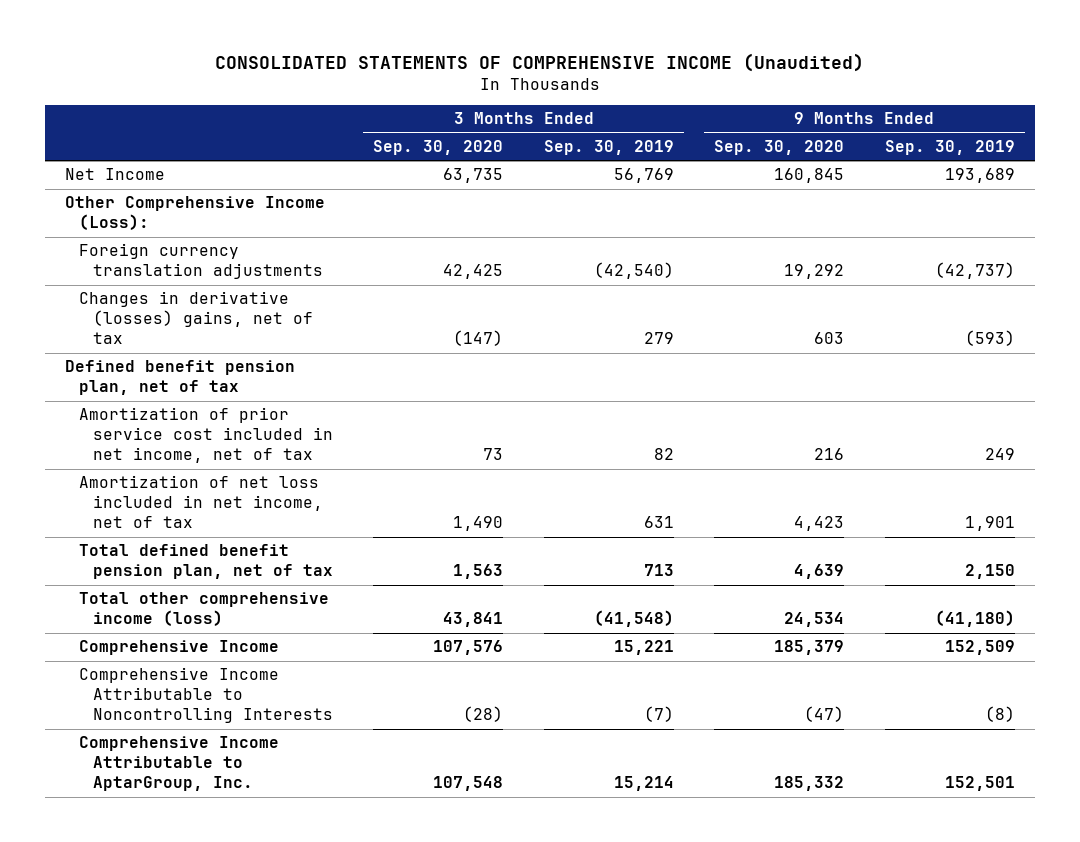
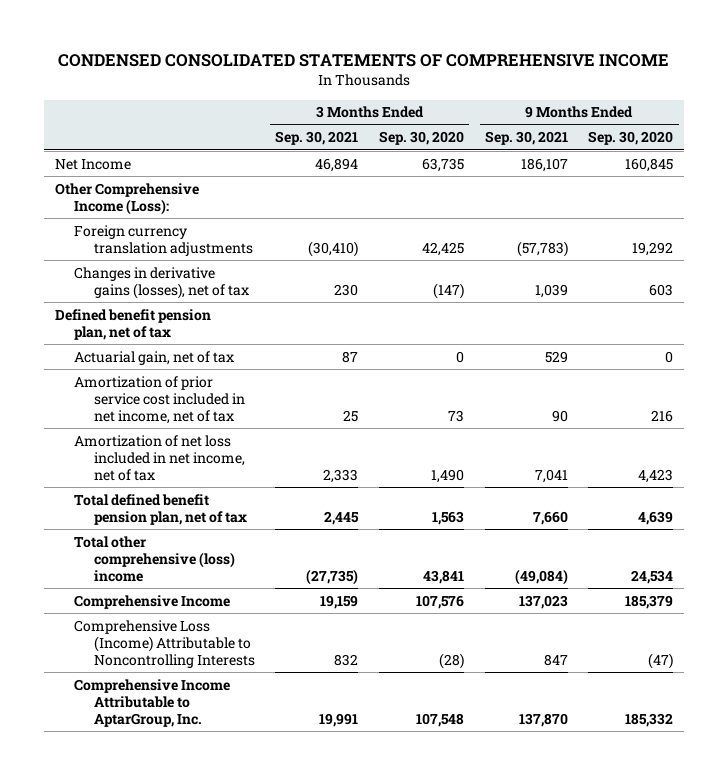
[214,52,864,72] CONSOLIDATED STATEMENTS OF COMPREHENSIVE INCOME (Unaudited) -> [57,54,669,68] CONDENSED CONSOLIDATED STATEMENTS OF COMPREHENSIVE INCOME
[543,139,674,155] Sep. 30, 2019 -> none
[884,139,1015,155] Sep. 30, 2019 -> none
none -> [275,131,359,146] Sep. 30, 2021
none -> [484,131,568,146] Sep. 30, 2021
[79,291,313,345] Changes in derivative (losses) gains, net of tax -> [74,266,249,299] Changes in derivative gains (losses), net of tax
none -> [74,350,235,365] Actuarial gain, net of tax
[79,592,330,627] Total other comprehensive income (loss) -> [74,535,235,582] Total other comprehensive (loss) income
[79,667,333,724] Comprehensive Income Attributable to Noncontrolling Interests -> [74,619,255,668] Comprehensive Loss (Income) Attributable to Noncontrolling Interests

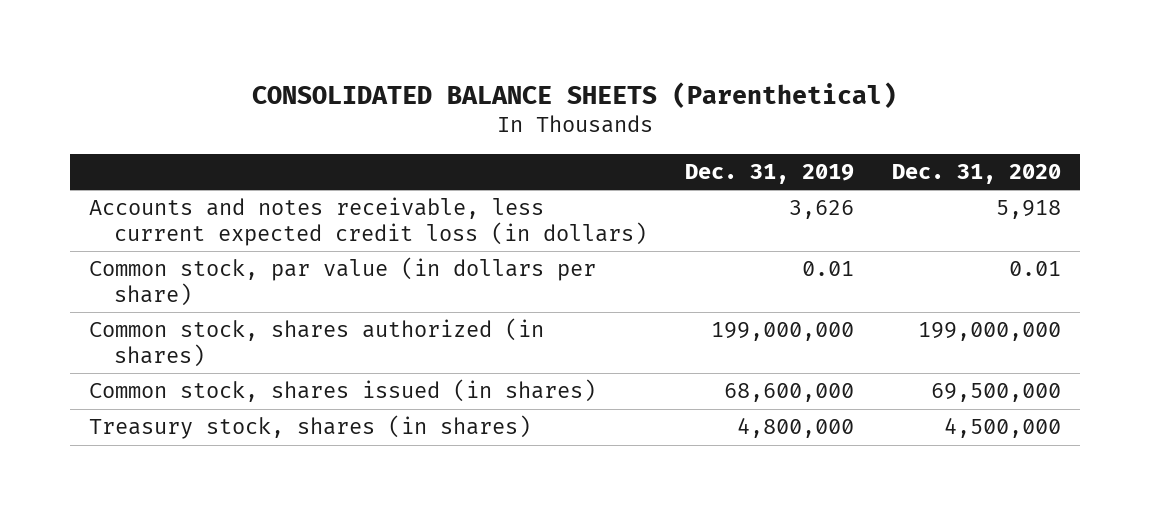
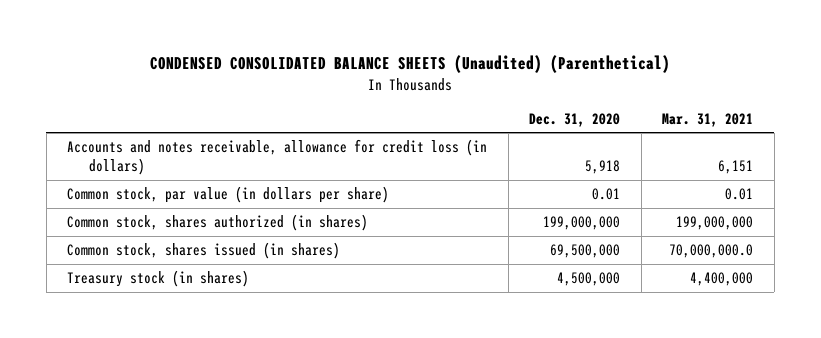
[252,81,898,108] CONSOLIDATED BALANCE SHEETS (Parenthetical) -> [150,55,671,74] CONDENSED CONSOLIDATED BALANCE SHEETS (Unaudited) (Parenthetical)
[684,164,854,185] Dec. 31, 2019 -> none
none -> [662,112,754,127] Mar. 31, 2021
[89,197,647,246] Accounts and notes receivable, less current expected credit loss (in dollars) -> [67,139,488,176] Accounts and notes receivable, allowance for credit loss (in dollars)
[89,415,532,440] Treasury stock, shares (in shares) -> [67,270,250,288] Treasury stock (in shares)

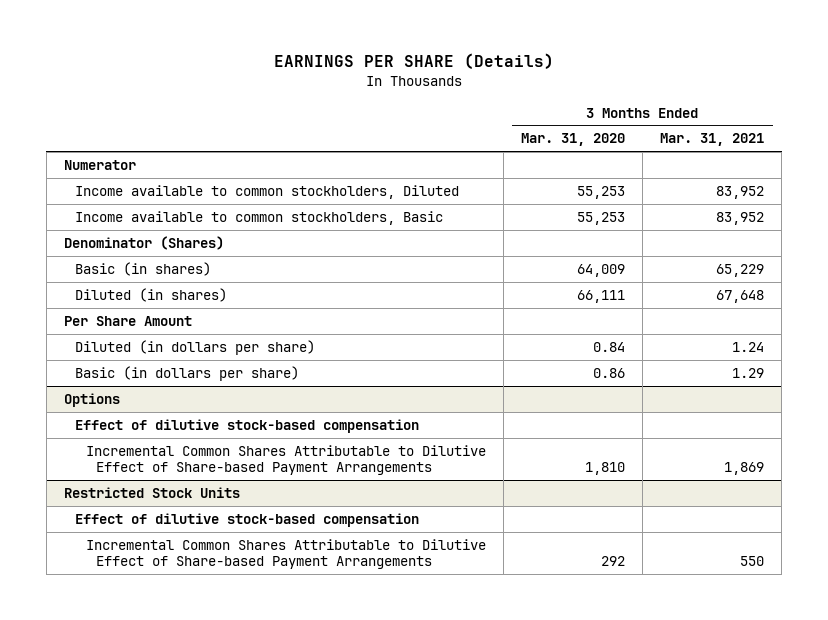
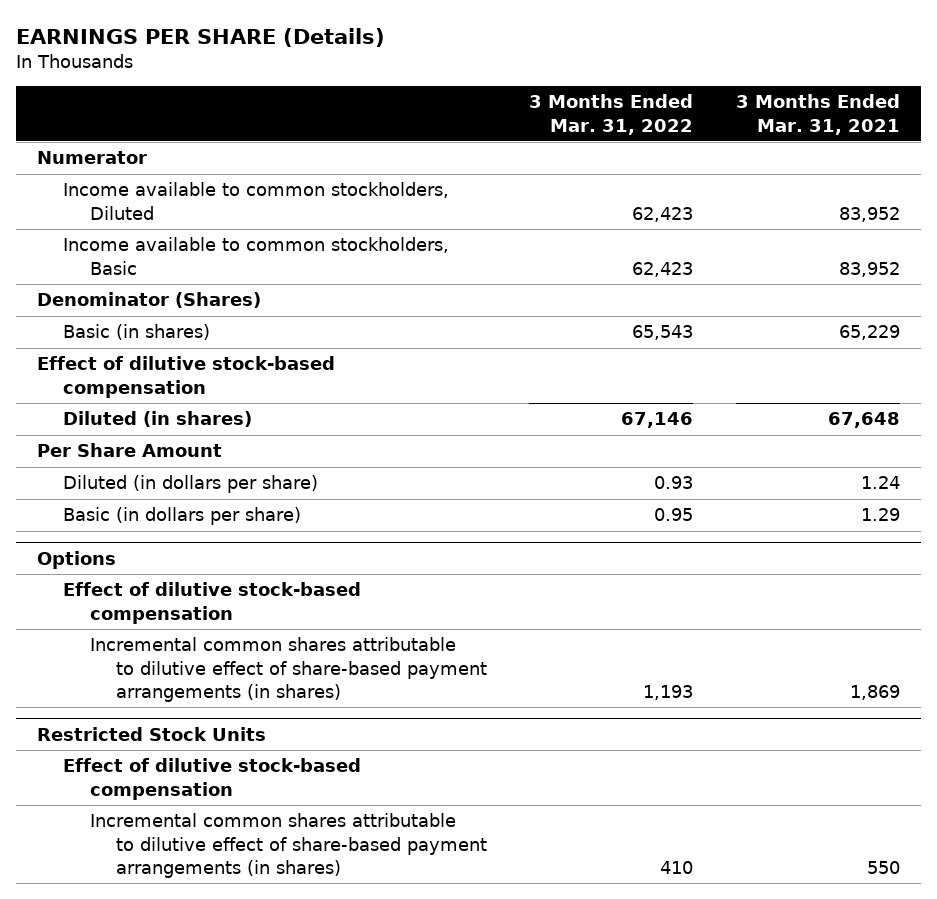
[520,133,625,147] Mar. 31, 2020 -> none
none -> [529,94,694,135] 3 Months Ended Mar. 31, 2022
none -> [37,356,336,398] Effect of dilutive stock-based compensation
[85,444,486,476] Incremental Common Shares Attributable to Dilutive Effect of Share-based Payment Arrangements -> [89,637,487,702] Incremental common shares attributable to dilutive effect of share-based payment arrangements (in shares)
[85,538,486,570] Incremental Common Shares Attributable to Dilutive Effect of Share-based Payment Arrangements -> [89,813,487,878] Incremental common shares attributable to dilutive effect of share-based payment arrangements (in shares)

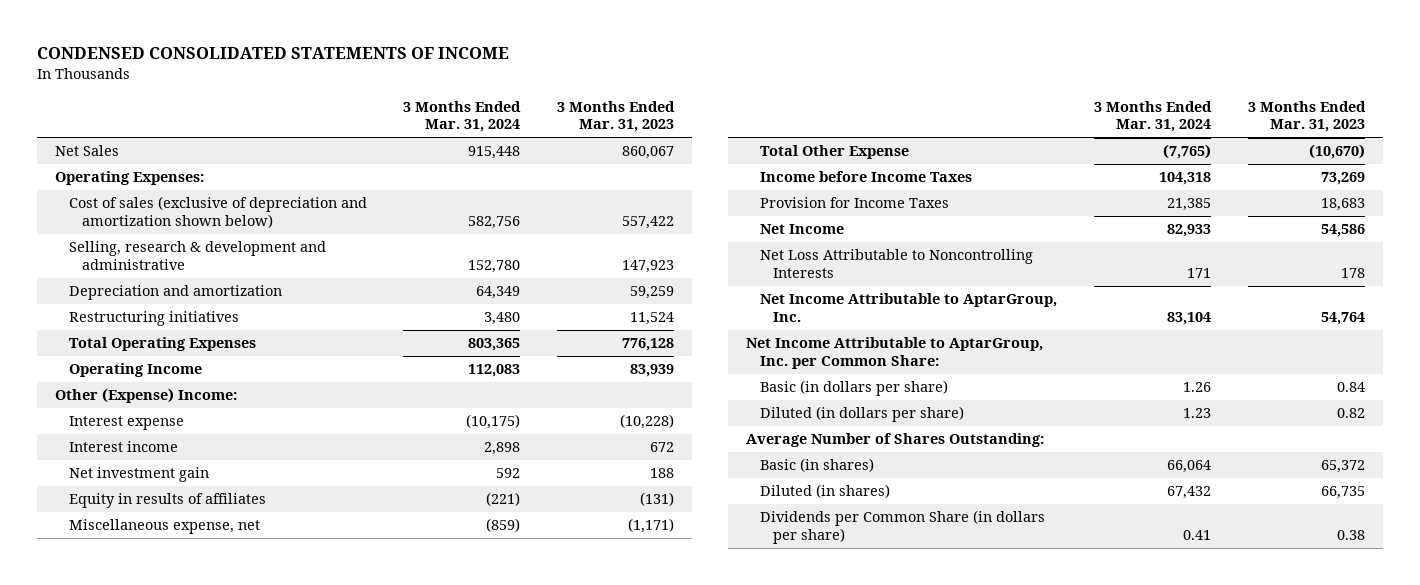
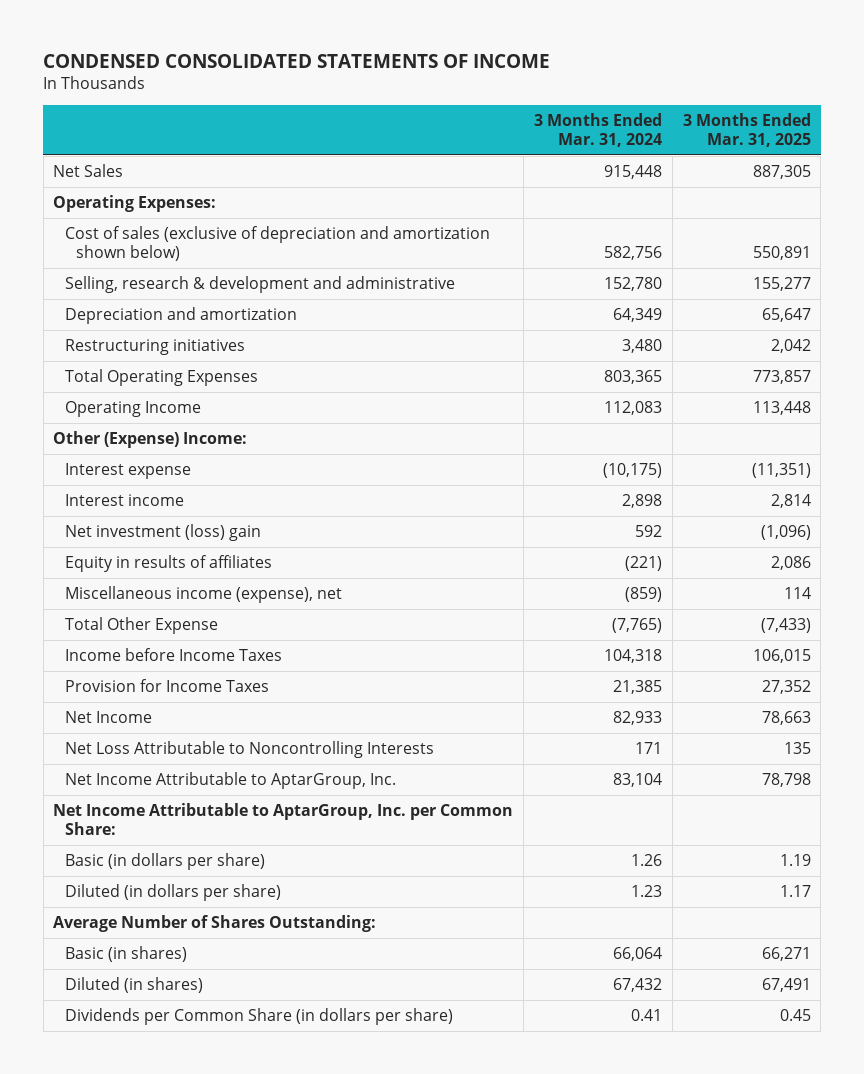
[556,100,675,133] 3 Months Ended Mar. 31, 2023 -> none
none -> [682,113,811,147] 3 Months Ended Mar. 31, 2025
[68,467,209,483] Net investment gain -> [64,524,261,542] Net investment (loss) gain
[68,519,260,535] Miscellaneous expense, net -> [64,586,342,604] Miscellaneous income (expense), net

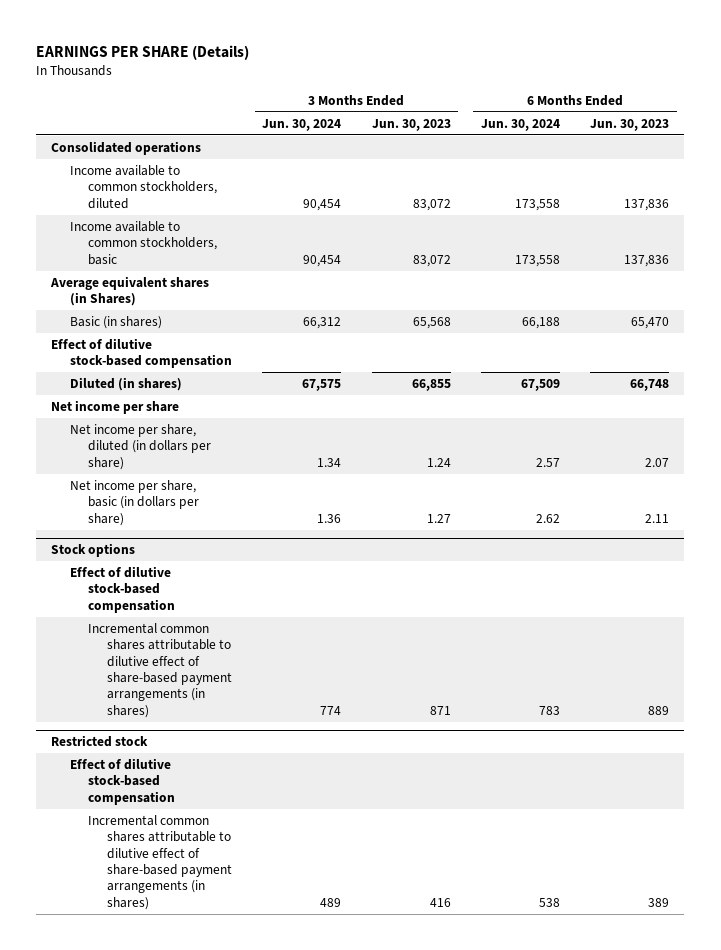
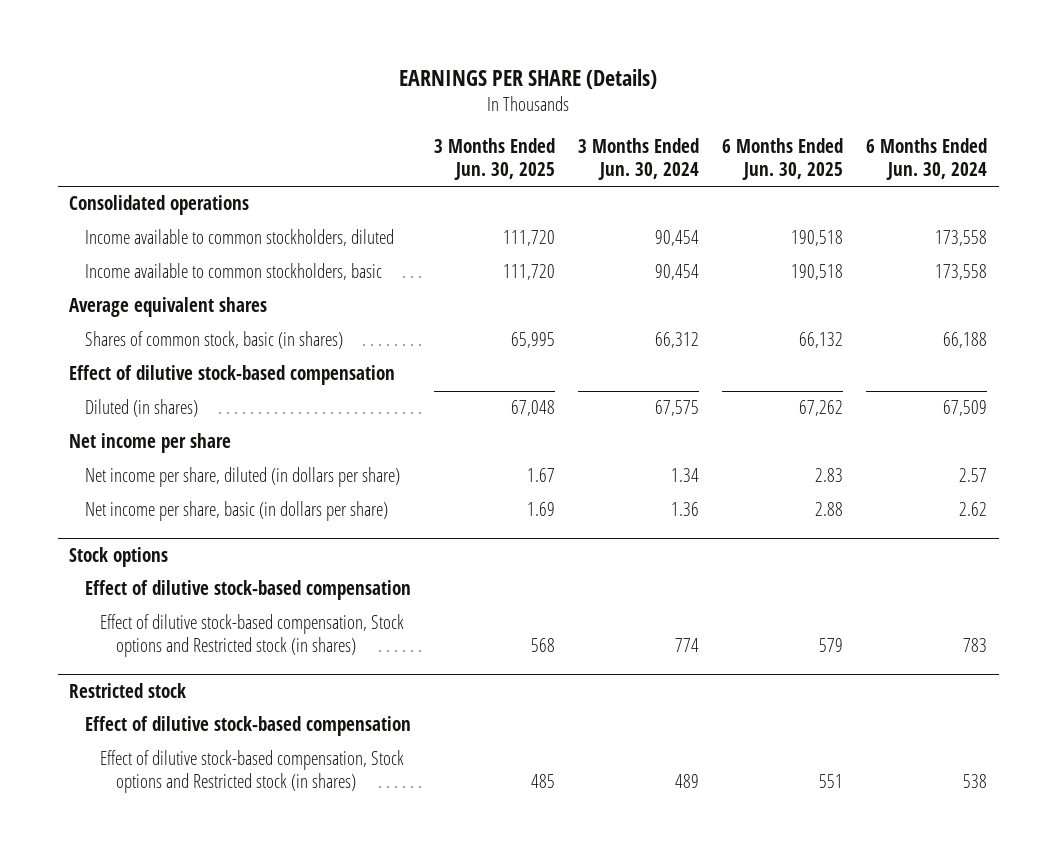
[371,118,451,131] Jun. 30, 2023 -> none
[590,118,670,131] Jun. 30, 2023 -> none
none -> [434,138,556,181] 3 Months Ended Jun. 30, 2025
none -> [722,138,844,181] 6 Months Ended Jun. 30, 2025
[50,275,210,307] Average equivalent shares (in Shares) -> [69,297,268,318] Average equivalent shares
[69,315,162,329] Basic (in shares) -> [84,331,343,350] Shares of common stock, basic (in shares)
[88,622,232,718] Incremental common shares attributable to dilutive effect of share-based payment arrangements (in shares) -> [100,614,405,658] Effect of dilutive stock-based compensation, Stock options and Restricted stock (in shares)
[88,814,232,910] Incremental common shares attributable to dilutive effect of share-based payment arrangements (in shares) -> [100,750,405,794] Effect of dilutive stock-based compensation, Stock options and Restricted stock (in shares)

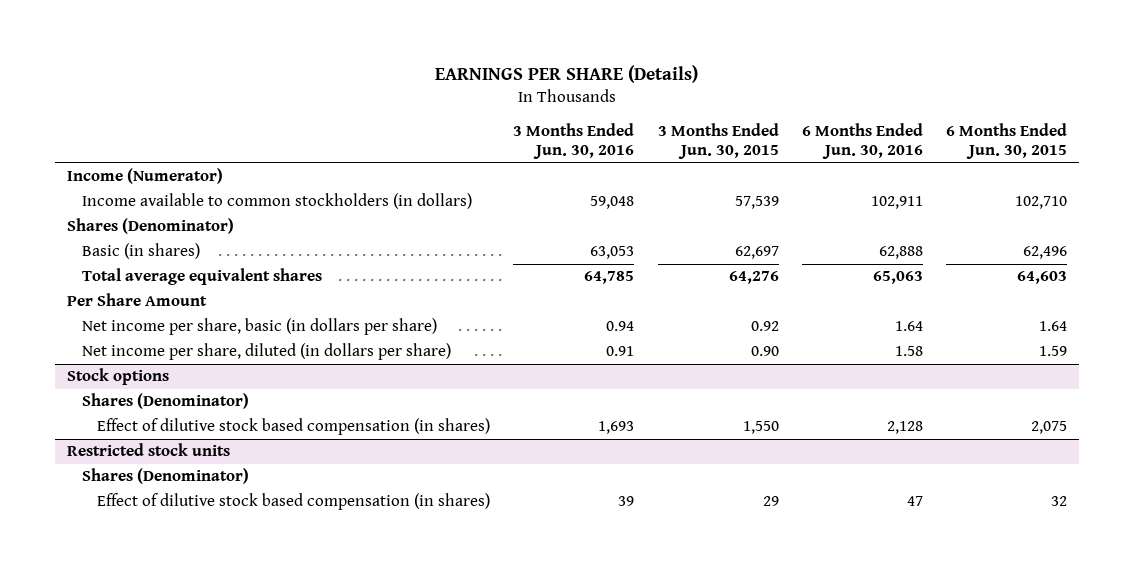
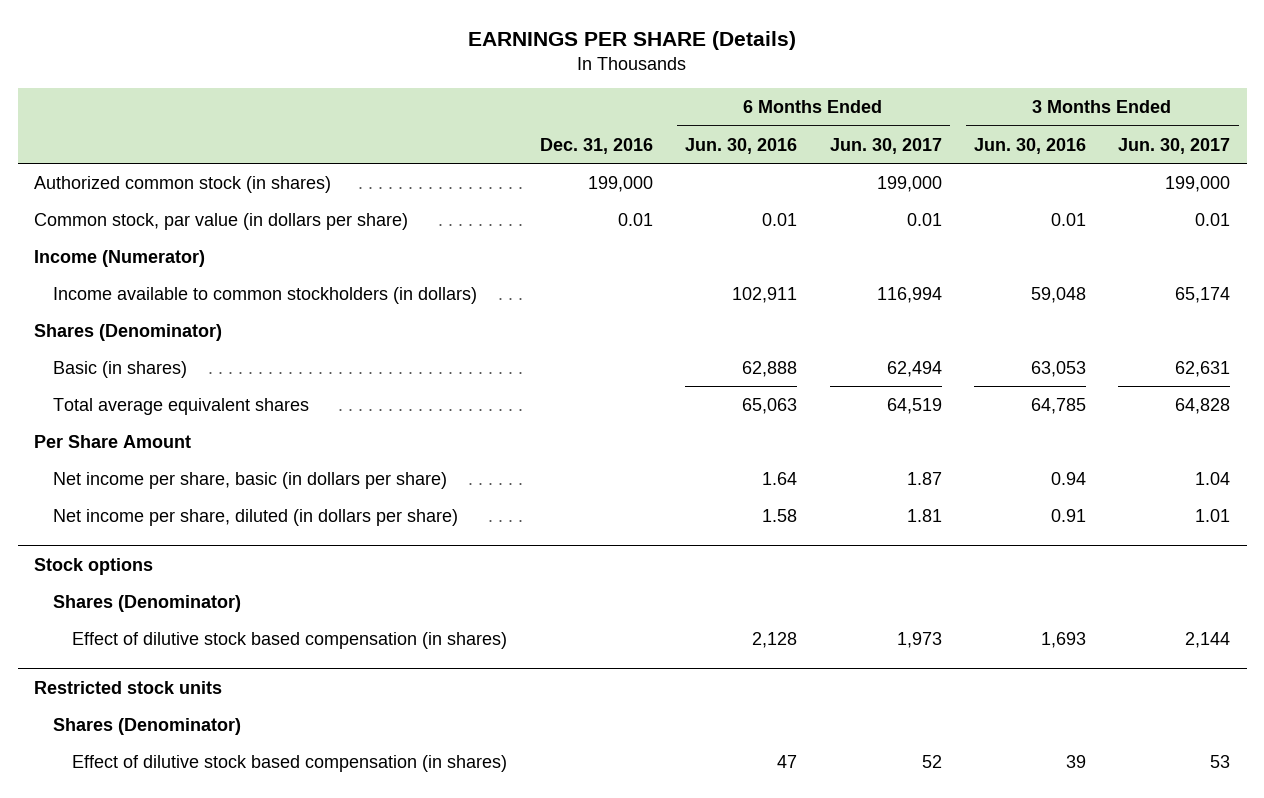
[657,123,779,160] 3 Months Ended Jun. 30, 2015 -> none
[946,123,1068,160] 6 Months Ended Jun. 30, 2015 -> none
none -> [539,137,653,154] Dec. 31, 2016
none -> [829,137,942,154] Jun. 30, 2017
none -> [1118,137,1231,154] Jun. 30, 2017
none -> [33,175,331,193] Authorized common stock (in shares)
none -> [33,212,408,230] Common stock, par value (in dollars per share)

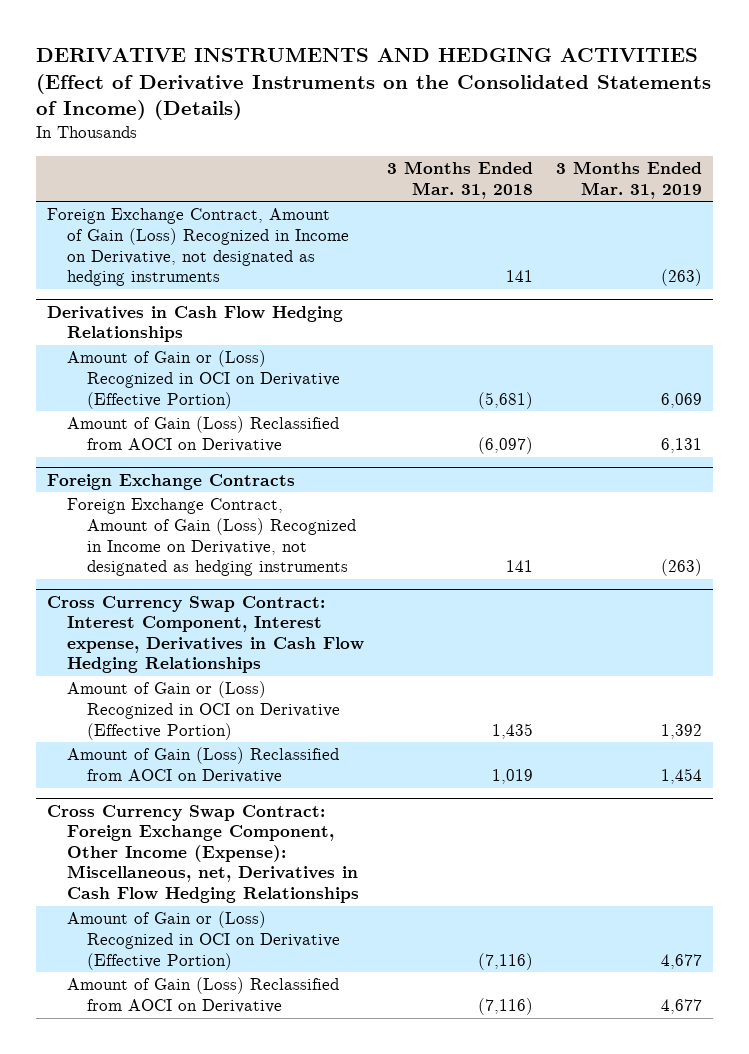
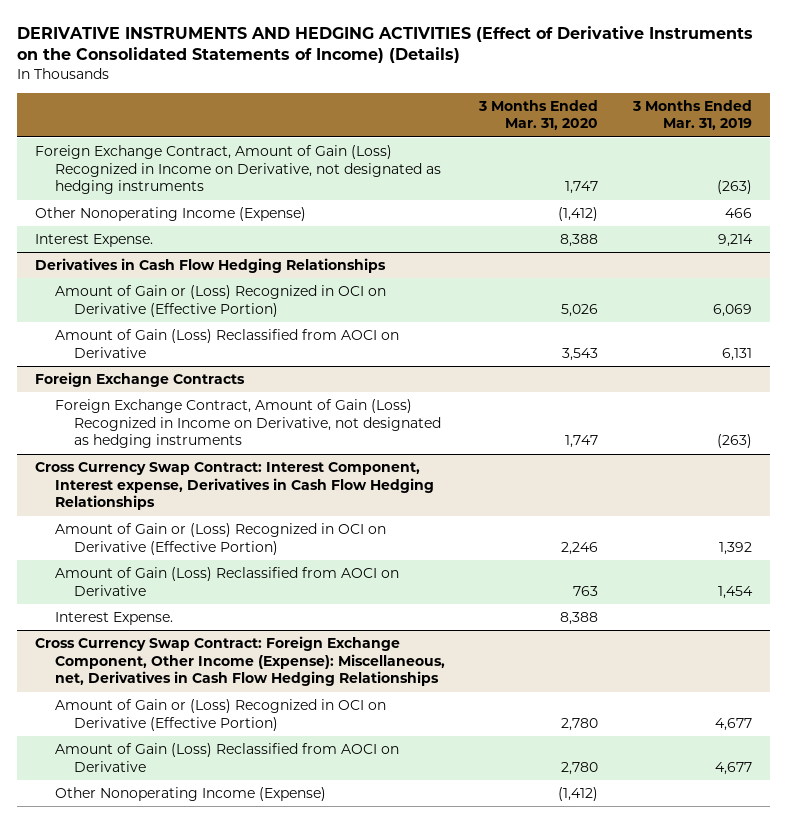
[386,161,533,199] 3 Months Ended Mar. 31, 2018 -> none
none -> [478,99,599,131] 3 Months Ended Mar. 31, 2020
none -> [34,207,306,222] Other Nonoperating Income (Expense)
none -> [34,234,153,248] Interest Expense.
none -> [54,612,173,626] Interest Expense.
none -> [54,787,326,802] Other Nonoperating Income (Expense)

